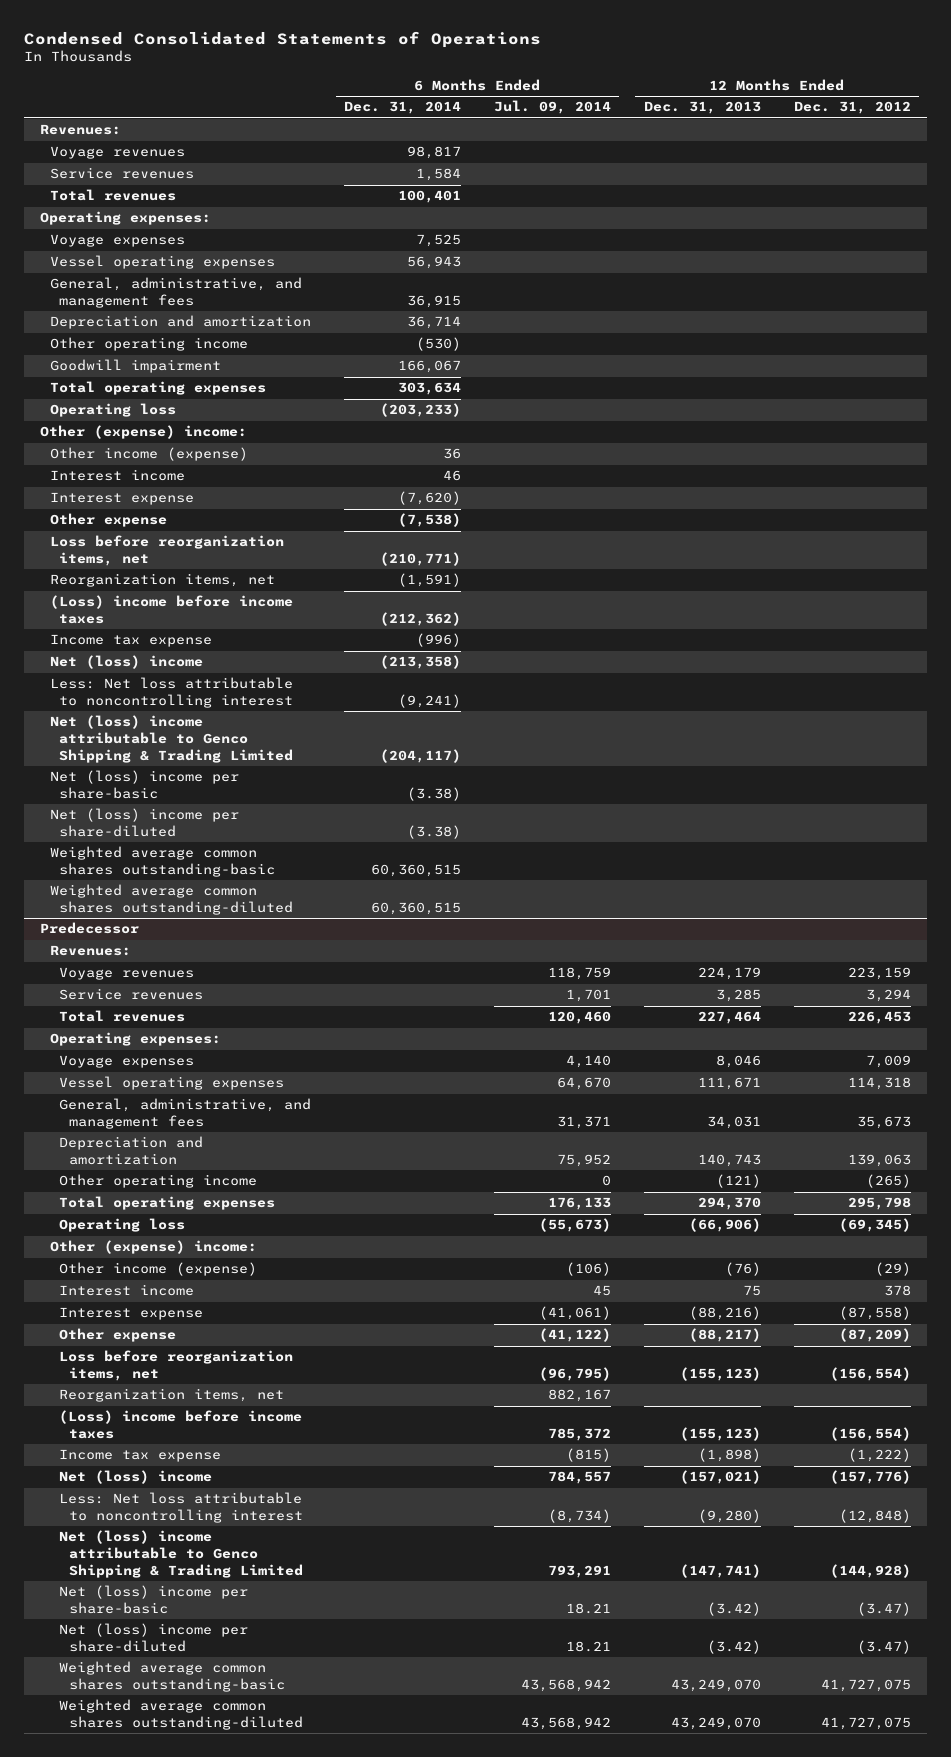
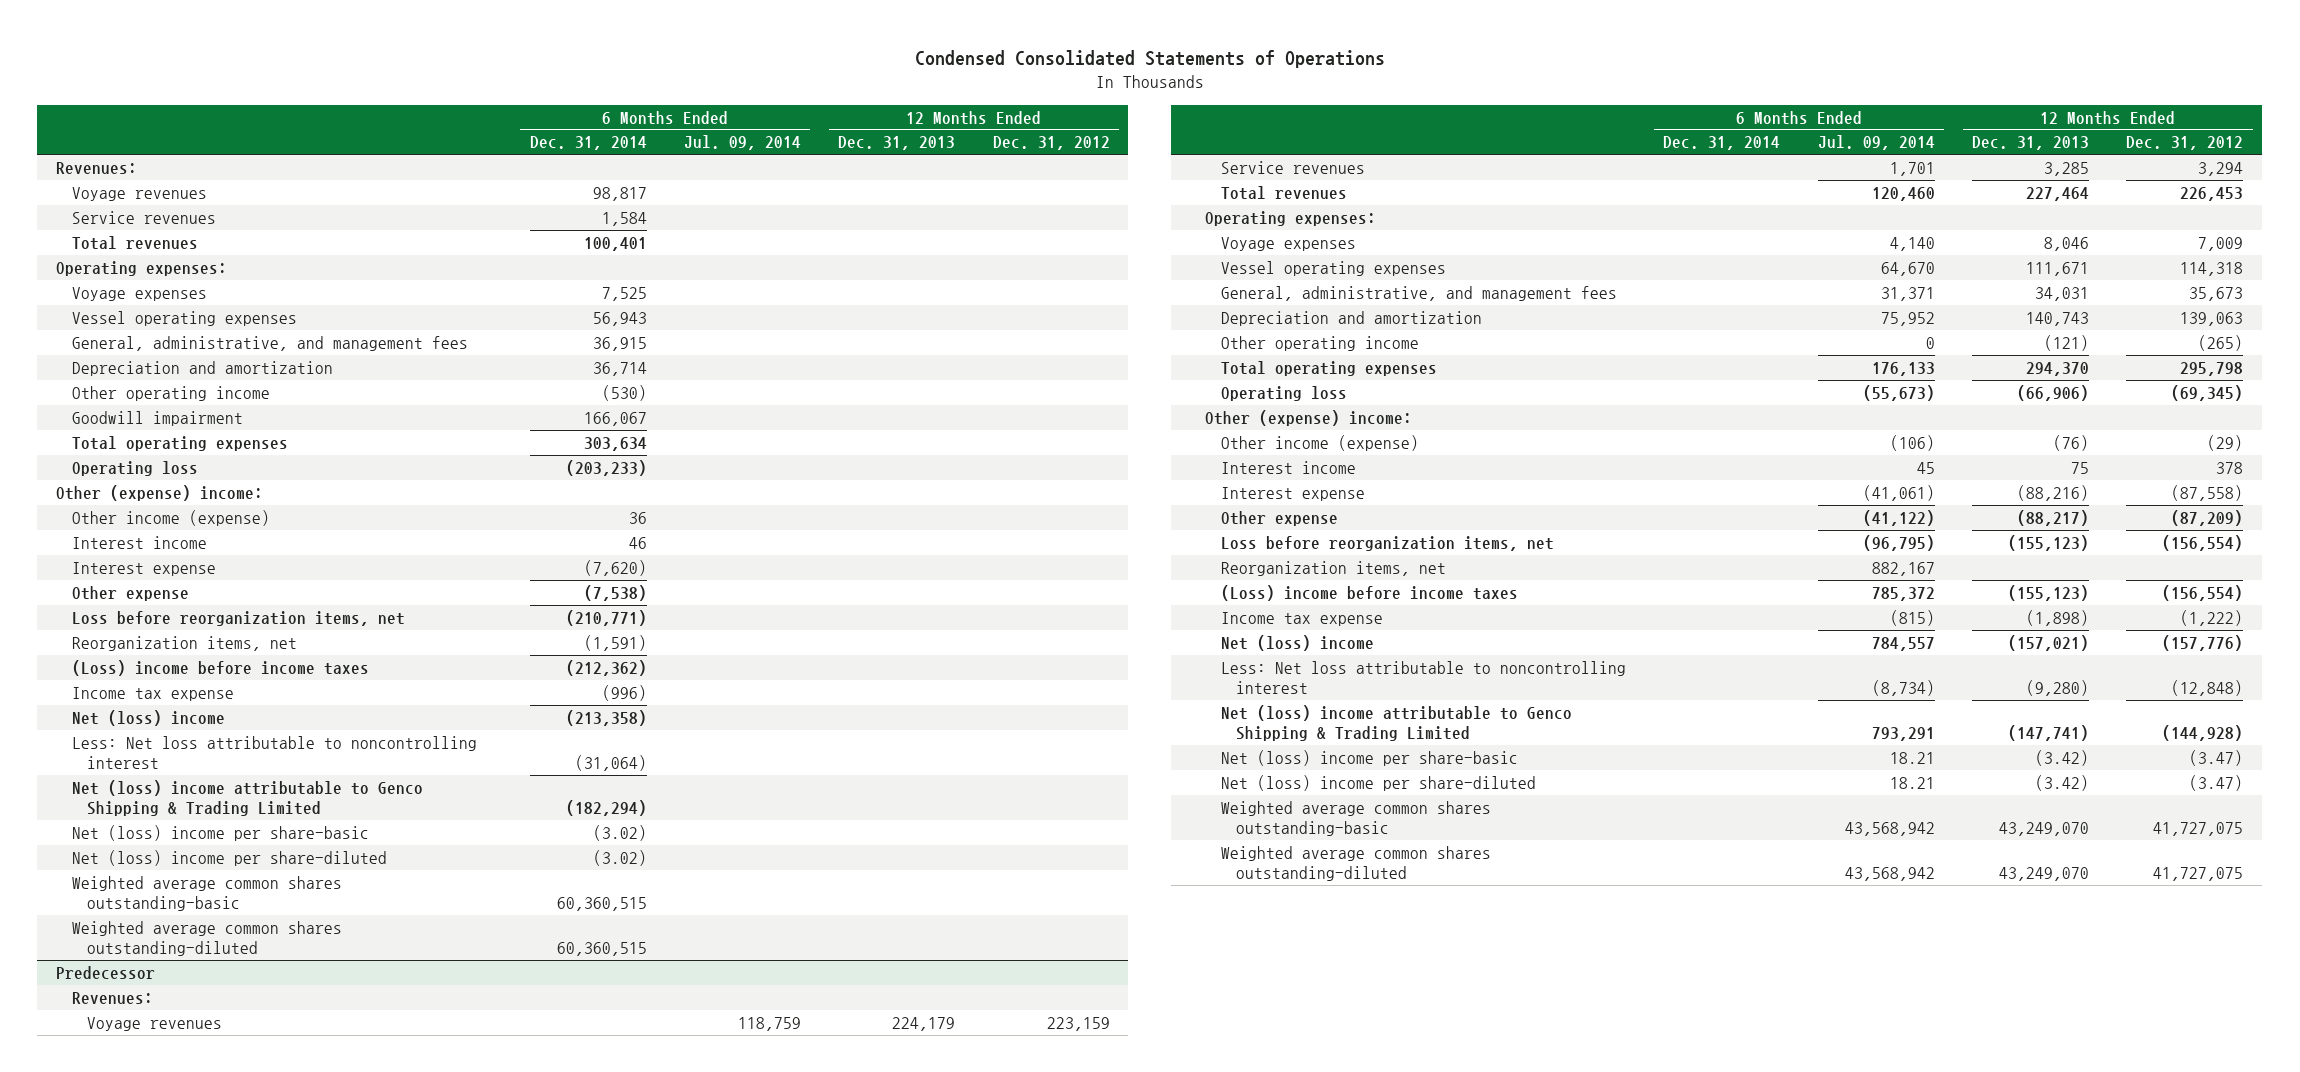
[397,694,461,709] (9,241) -> [574,755,647,772] (31,064)
[379,748,461,763] (204,117) -> [565,800,647,817] (182,294)
[406,787,461,802] (3.38) -> [592,824,647,841] (3.02)
[406,825,461,840] (3.38) -> [592,849,647,866] (3.02)

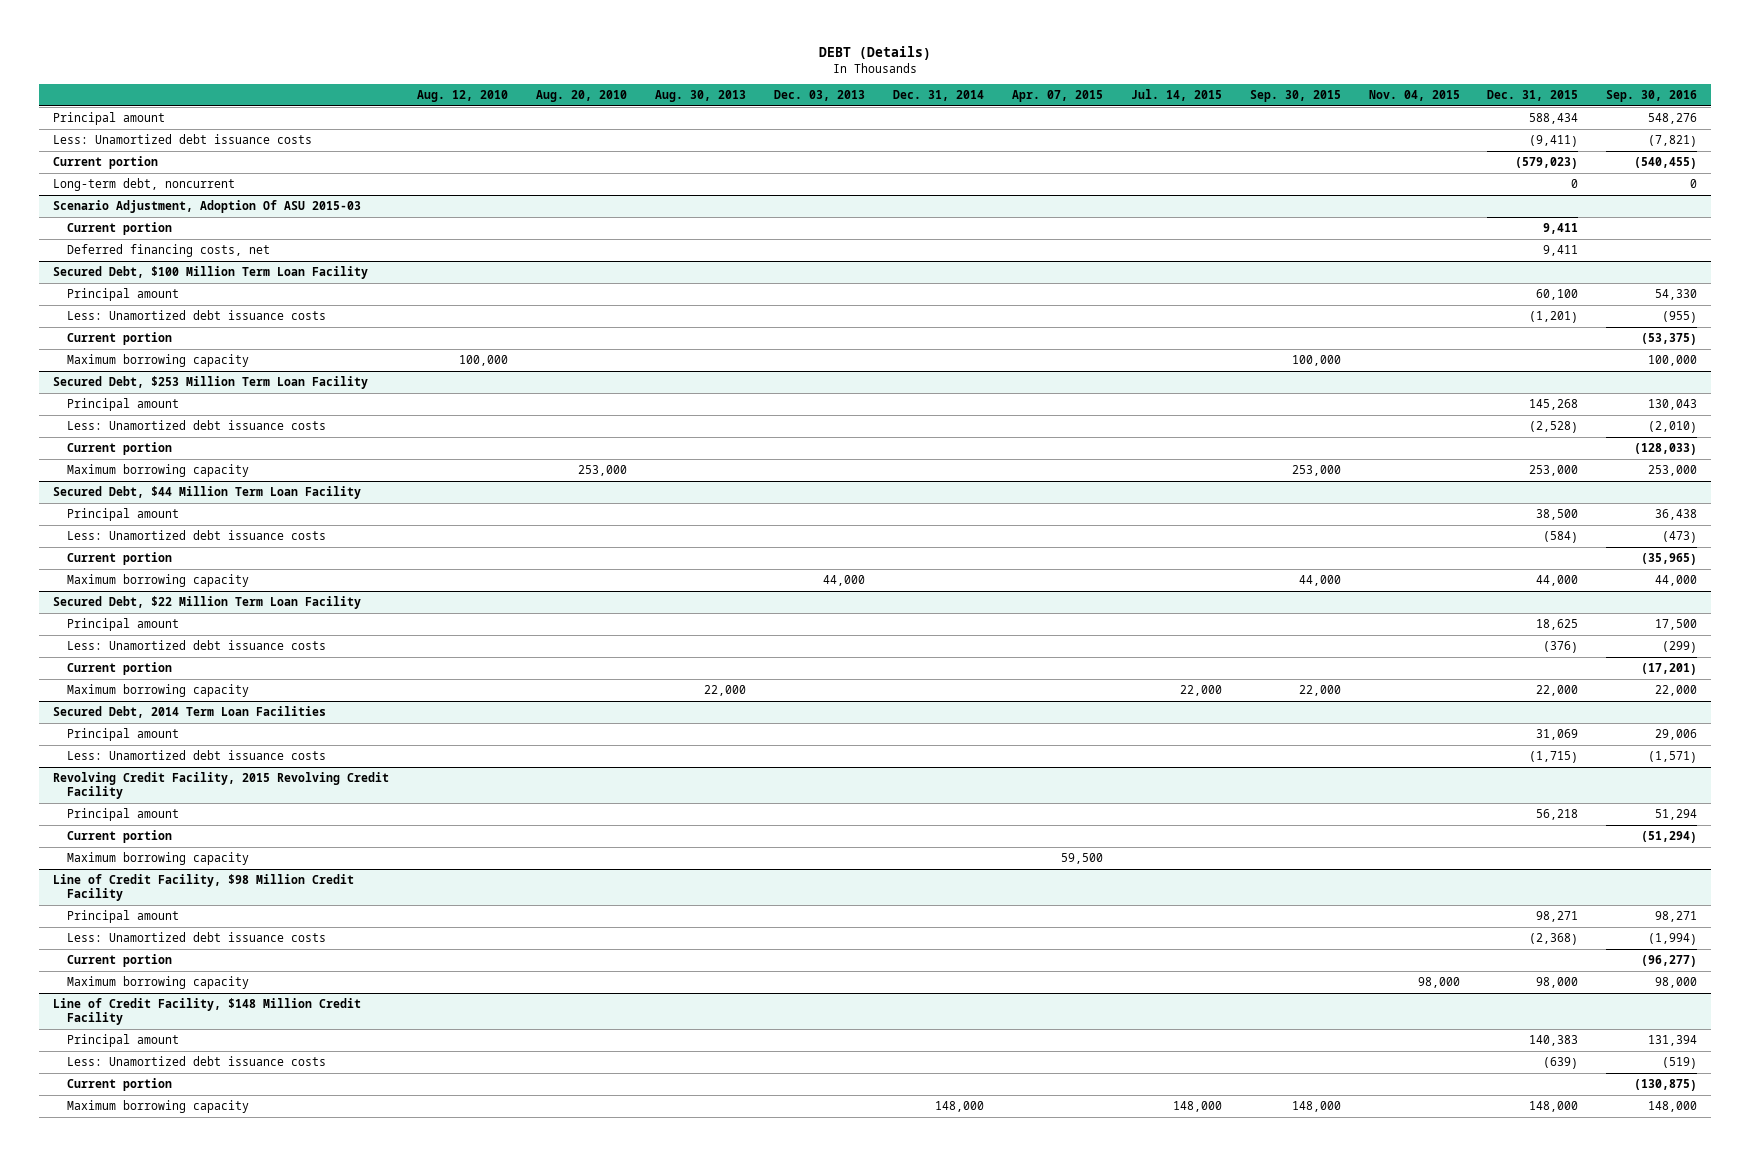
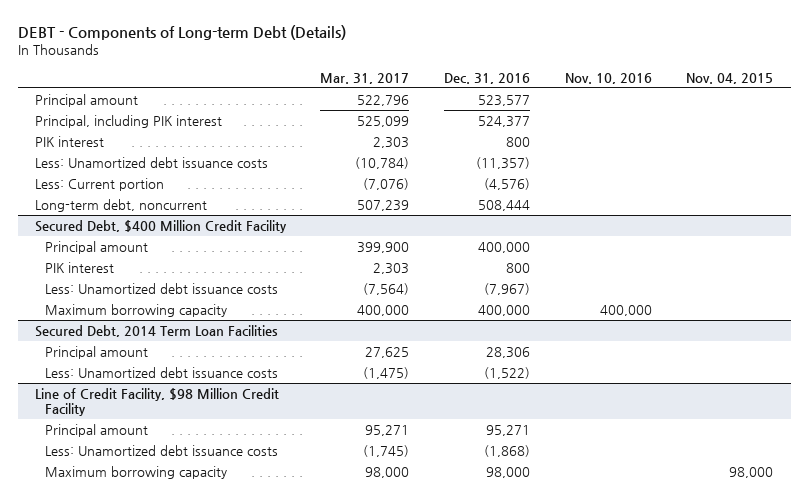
[819,46,932,61] DEBT (Details) -> [17,25,346,41] DEBT - Components of Long-term Debt (Details)
[417,90,509,103] Aug. 12, 2010 -> none
[536,90,628,103] Aug. 20, 2010 -> none
[655,90,747,103] Aug. 30, 2013 -> none
[774,90,866,102] Dec. 03, 2013 -> none
[892,90,984,102] Dec. 31, 2014 -> none
[1011,90,1103,103] Apr. 07, 2015 -> none
[1130,89,1222,102] Jul. 14, 2015 -> none
[1249,90,1341,103] Sep. 30, 2015 -> none
[1487,90,1579,102] Dec. 31, 2015 -> none
[1606,90,1698,103] Sep. 30, 2016 -> none
none -> [320,72,410,84] Mar. 31, 2017
none -> [444,72,531,84] Dec. 31, 2016
none -> [564,72,652,84] Nov. 10, 2016
none -> [34,114,222,128] Principal, including PIK interest
none -> [34,135,104,147] PIK interest
[53,156,159,170] Current portion -> [34,177,164,191] Less: Current portion
[53,200,362,214] Scenario Adjustment, Adoption Of ASU 2015-03 -> none
[67,222,173,236] Current portion -> none
[67,244,271,258] Deferred financing costs, net -> none
[53,266,369,280] Secured Debt, $100 Million Term Loan Facility -> none
[67,288,180,302] Principal amount -> none
[67,310,327,321] Less: Unamortized debt issuance costs -> none
[67,332,173,346] Current portion -> none
[67,354,250,368] Maximum borrowing capacity -> none
[53,376,369,390] Secured Debt, $253 Million Term Loan Facility -> none
[67,398,180,412] Principal amount -> none
[67,420,327,431] Less: Unamortized debt issuance costs -> none
[67,442,173,456] Current portion -> none
[67,464,250,478] Maximum borrowing capacity -> none
[53,486,362,500] Secured Debt, $44 Million Term Loan Facility -> none
[67,508,180,522] Principal amount -> none
[67,530,327,541] Less: Unamortized debt issuance costs -> none
[67,552,173,566] Current portion -> none
[67,574,250,588] Maximum borrowing capacity -> none
[53,596,362,610] Secured Debt, $22 Million Term Loan Facility -> none
[67,618,180,632] Principal amount -> none
[67,640,327,651] Less: Unamortized debt issuance costs -> none
[67,662,173,676] Current portion -> none
[67,684,250,698] Maximum borrowing capacity -> none
none -> [34,219,287,233] Secured Debt, $400 Million Credit Facility
none -> [45,240,149,254] Principal amount
none -> [45,261,115,273] PIK interest
none -> [45,282,279,294] Less: Unamortized debt issuance costs
none -> [45,303,228,317] Maximum borrowing capacity
[53,772,390,800] Revolving Credit Facility, 2015 Revolving Credit Facility -> none
[67,808,180,822] Principal amount -> none
[67,830,173,844] Current portion -> none
[67,852,250,866] Maximum borrowing capacity -> none
[67,954,173,968] Current portion -> none
[53,998,362,1026] Line of Credit Facility, $148 Million Credit Facility -> none
[67,1034,180,1048] Principal amount -> none
[67,1056,327,1067] Less: Unamortized debt issuance costs -> none
[67,1078,173,1092] Current portion -> none
[67,1100,250,1114] Maximum borrowing capacity -> none

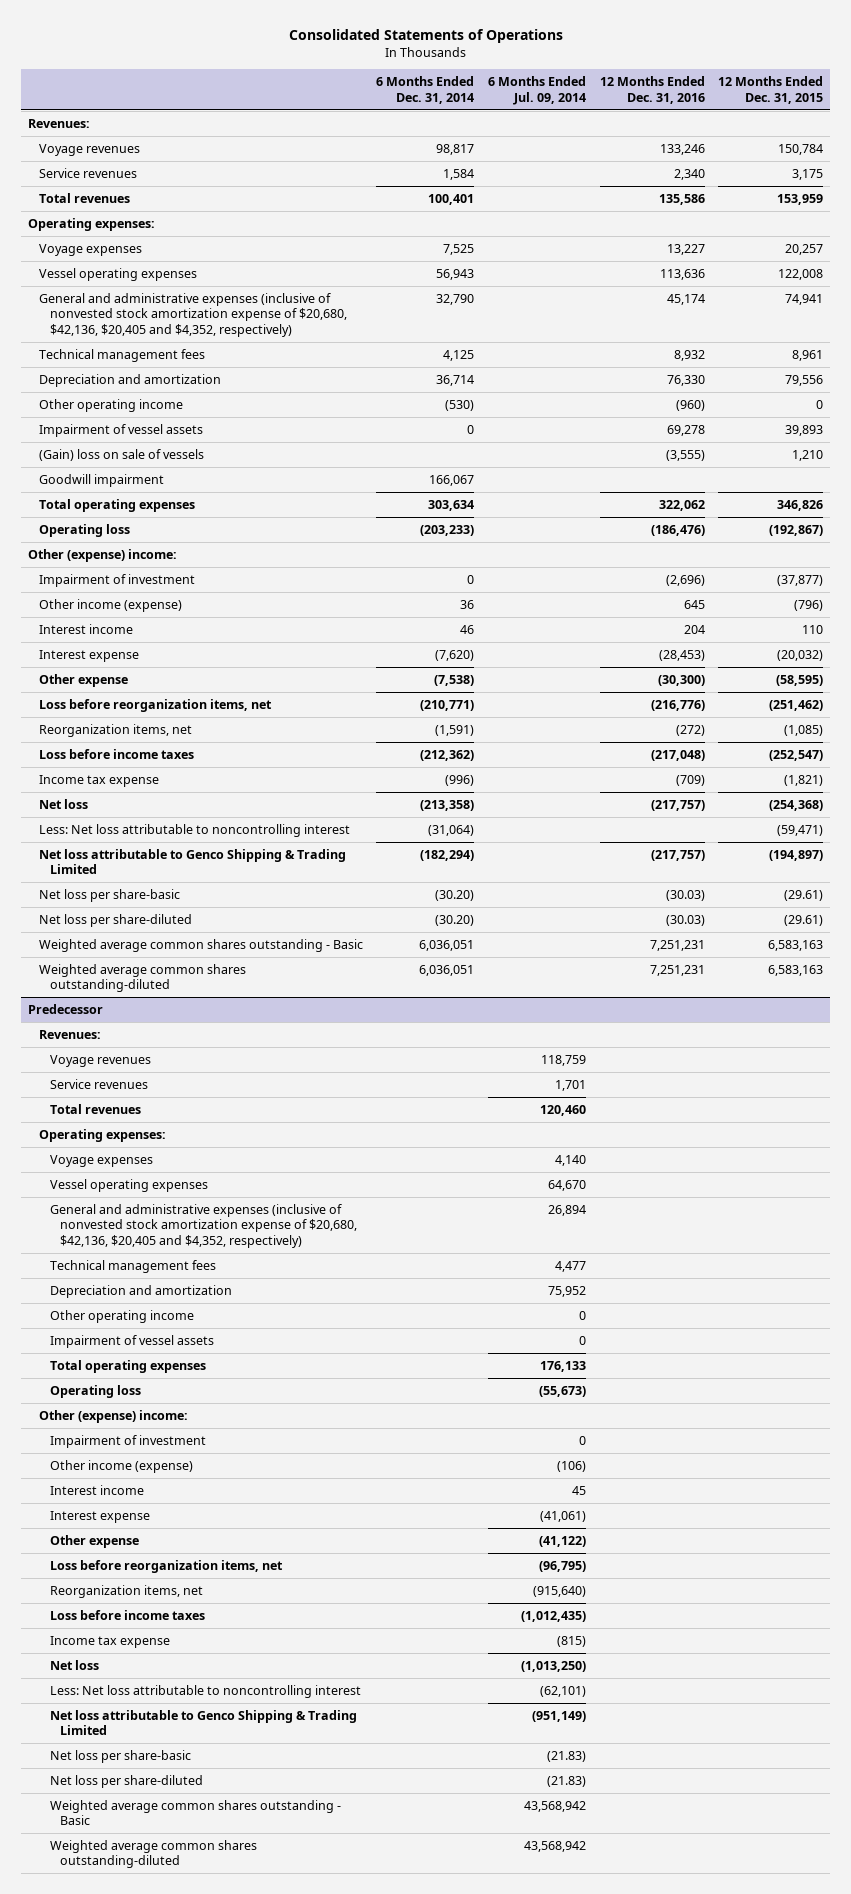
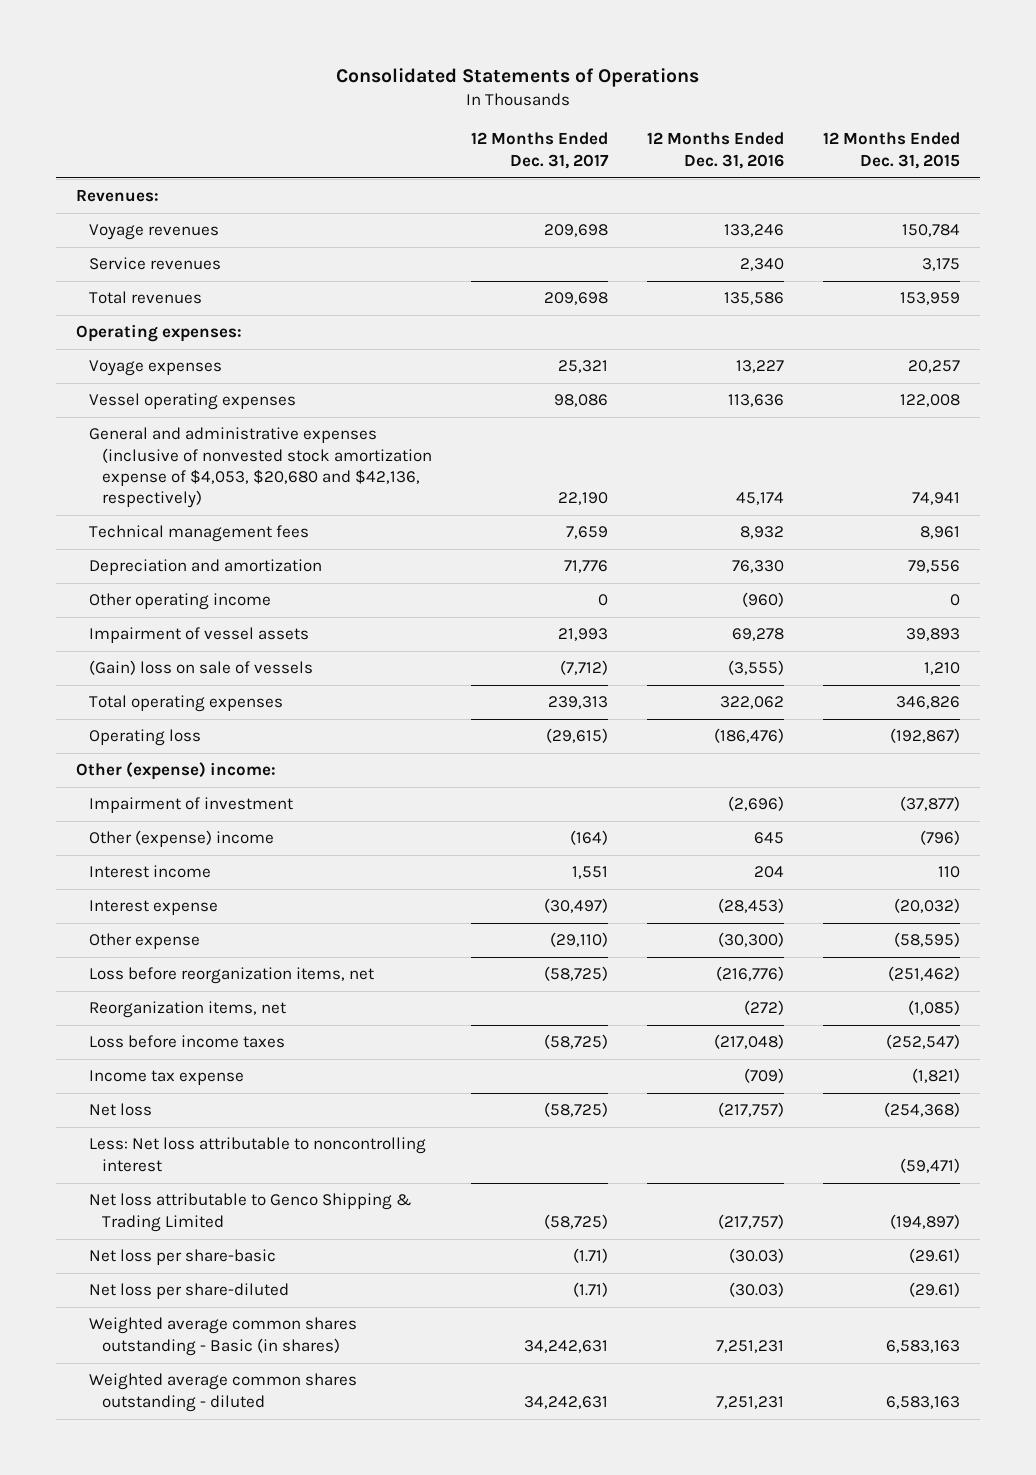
[376,76,475,104] 6 Months Ended Dec. 31, 2014 -> none
[487,76,586,105] 6 Months Ended Jul. 09, 2014 -> none
none -> [470,132,609,169] 12 Months Ended Dec. 31, 2017
[38,292,347,337] General and administrative expenses (inclusive of nonvested stock amortization expense of $20,680, $42,136, $20,405 and $4,352, respectively) -> [88,427,432,509] General and administrative expenses (inclusive of nonvested stock amortization expense of $4,053, $20,680 and $42,136, respectively)
[38,473,164,487] Goodwill impairment -> none
[38,598,182,612] Other income (expense) -> [88,830,274,848] Other (expense) income
[27,1003,103,1014] Predecessor -> none
[38,1029,101,1039] Revenues: -> none
[49,1054,151,1067] Voyage revenues -> none
[49,1078,148,1089] Service revenues -> none
[49,1103,141,1114] Total revenues -> none
[38,1128,166,1142] Operating expenses: -> none
[49,1154,153,1167] Voyage expenses -> none
[49,1178,208,1192] Vessel operating expenses -> none
[49,1203,358,1248] General and administrative expenses (inclusive of nonvested stock amortization expense of $20,680, $42,136, $20,405 and $4,352, respectively) -> none
[49,1259,216,1273] Technical management fees -> none
[49,1284,232,1298] Depreciation and amortization -> none
[49,1309,194,1323] Other operating income -> none
[49,1334,214,1348] Impairment of vessel assets -> none
[49,1359,206,1373] Total operating expenses -> none
[49,1384,141,1398] Operating loss -> none
[38,1409,188,1423] Other (expense) income: -> none
[49,1434,206,1448] Impairment of investment -> none
[49,1459,193,1473] Other income (expense) -> none
[49,1484,144,1495] Interest income -> none
[49,1510,150,1523] Interest expense -> none
[49,1534,139,1548] Other expense -> none
[49,1559,283,1573] Loss before reorganization items, net -> none
[49,1584,203,1598] Reorganization items, net -> none
[49,1609,205,1620] Loss before income taxes -> none
[49,1635,170,1648] Income tax expense -> none
[49,1659,99,1670] Net loss -> none
[49,1684,361,1698] Less: Net loss attributable to noncontrolling interest -> none
[49,1709,357,1736] Net loss attributable to Genco Shipping & Trading Limited -> none
[49,1749,191,1763] Net loss per share-basic -> none
[49,1774,203,1788] Net loss per share-diluted -> none
[49,1799,341,1826] Weighted average common shares outstanding - Basic -> none
[49,1839,257,1869] Weighted average common shares outstanding-diluted -> none
[38,938,363,952] Weighted average common shares outstanding - Basic -> [88,1317,357,1356] Weighted average common shares outstanding - Basic (in shares)
[38,963,246,993] Weighted average common shares outstanding-diluted -> [88,1373,357,1412] Weighted average common shares outstanding - diluted

